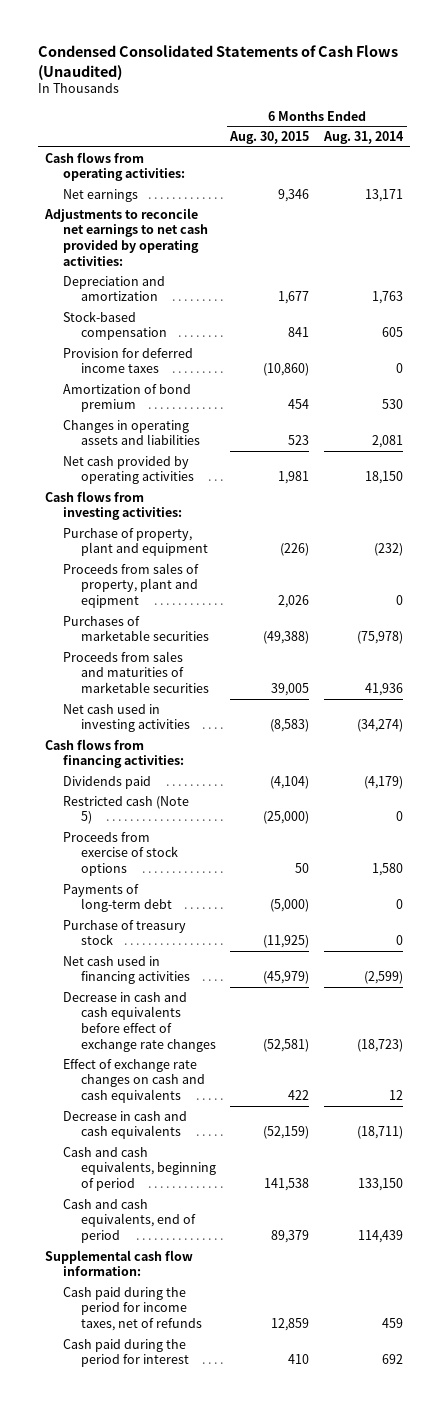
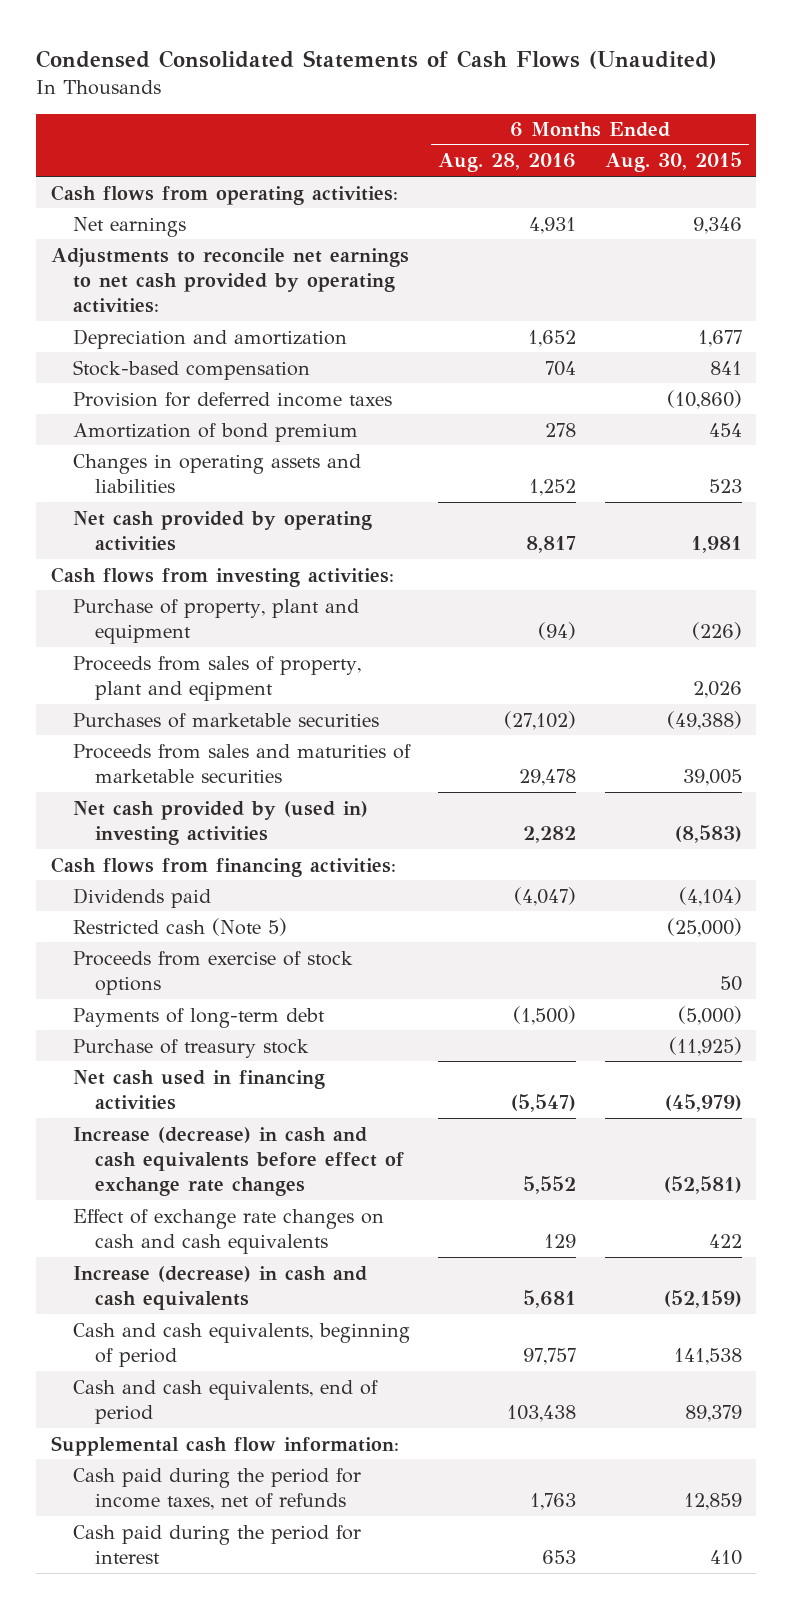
[322,131,404,145] Aug. 31, 2014 -> none
none -> [438,153,577,173] Aug. 28, 2016
[62,703,191,733] Net cash used in investing activities -> [72,800,368,845] Net cash provided by (used in) investing activities
[62,991,217,1052] Decrease in cash and cash equivalents before effect of exchange rate changes -> [72,1126,404,1197] Increase (decrease) in cash and cash equivalents before effect of exchange rate changes
[62,1110,187,1140] Decrease in cash and cash equivalents -> [72,1265,367,1310] Increase (decrease) in cash and cash equivalents

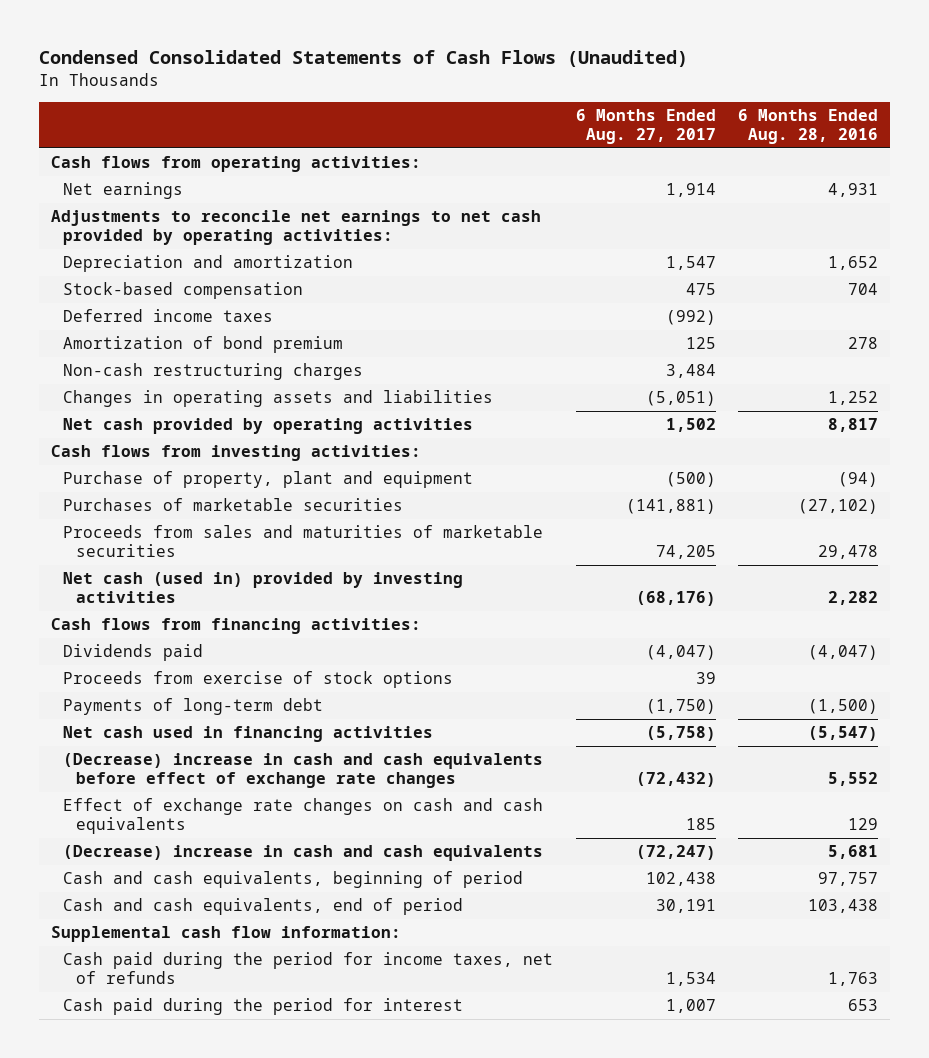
[604,152,742,173] Aug. 30, 2015 -> none
none -> [575,109,716,144] 6 Months Ended Aug. 27, 2017
[72,391,392,407] Provision for deferred income taxes -> [63,309,274,323] Deferred income taxes
none -> [63,363,364,381] Non-cash restructuring charges
[72,655,361,701] Proceeds from sales of property, plant and eqipment -> none
[72,800,368,845] Net cash provided by (used in) investing activities -> [63,572,464,604] Net cash (used in) provided by investing activities
[72,917,287,936] Restricted cash (Note 5) -> none
[72,1038,309,1058] Purchase of treasury stock -> none
[72,1126,404,1197] Increase (decrease) in cash and cash equivalents before effect of exchange rate changes -> [63,753,544,789] (Decrease) increase in cash and cash equivalents before effect of exchange rate changes
[72,1265,367,1310] Increase (decrease) in cash and cash equivalents -> [63,845,544,862] (Decrease) increase in cash and cash equivalents

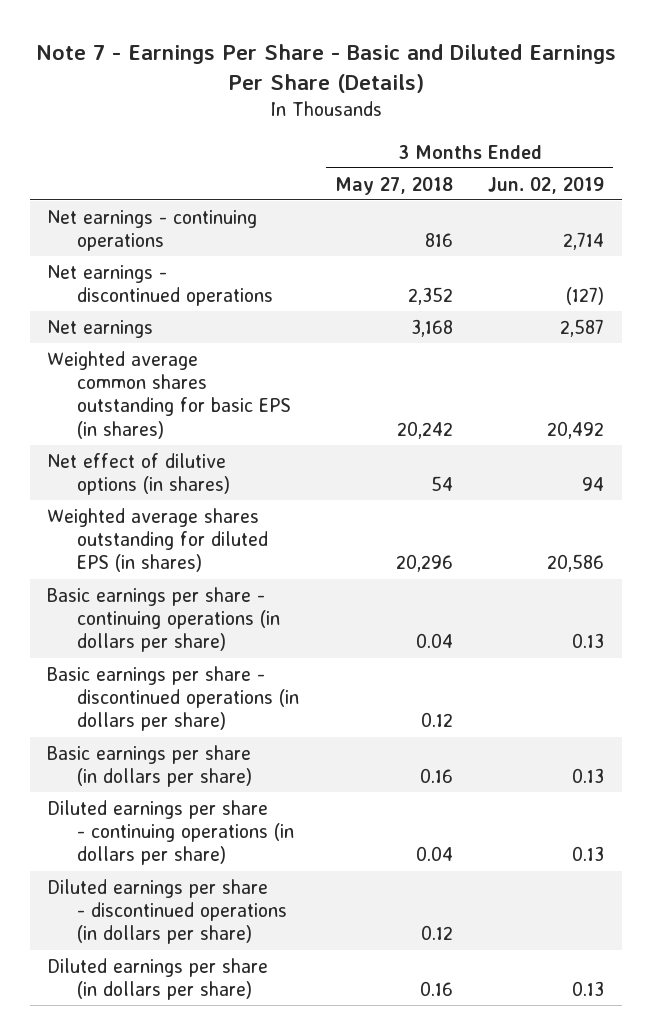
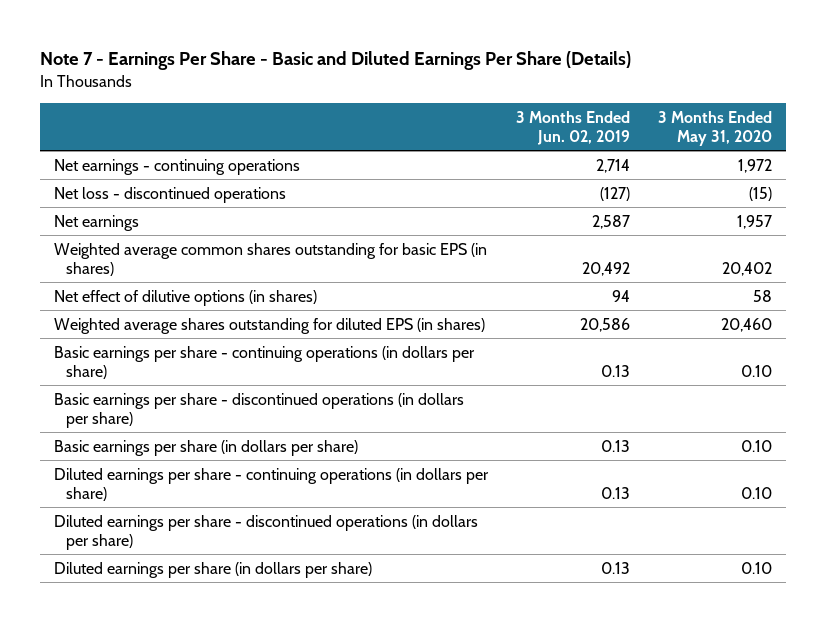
[334,176,453,195] May 27, 2018 -> none
none -> [657,110,772,147] 3 Months Ended May 31, 2020
[47,264,274,306] Net earnings - discontinued operations -> [54,186,287,203] Net loss - discontinued operations

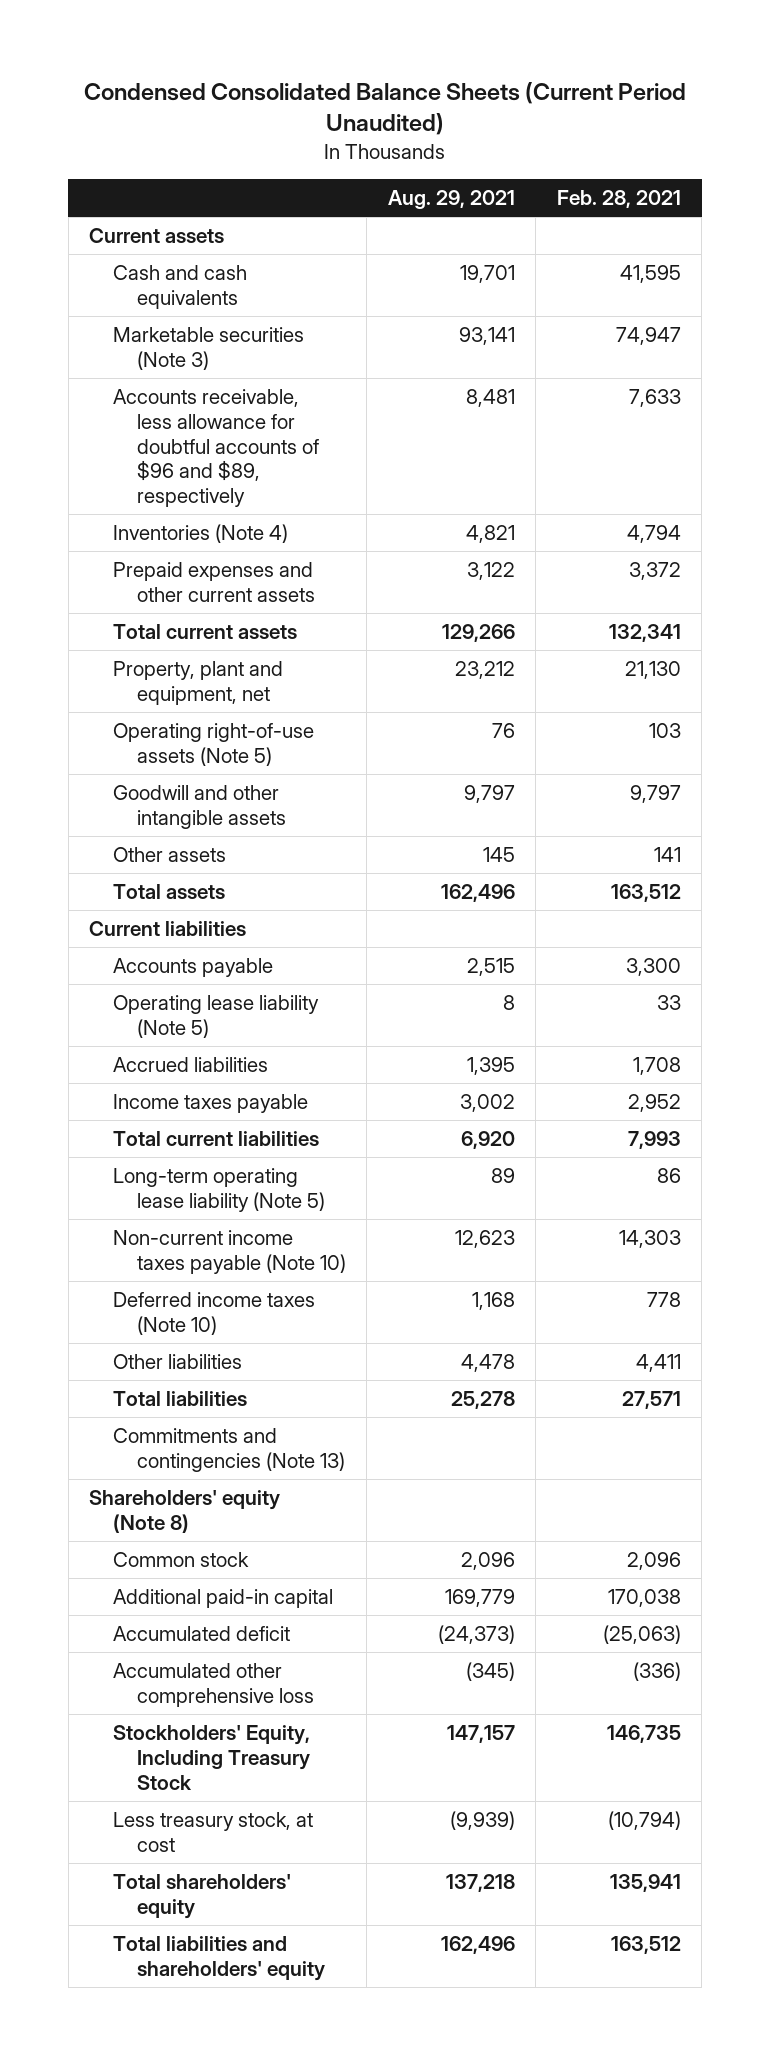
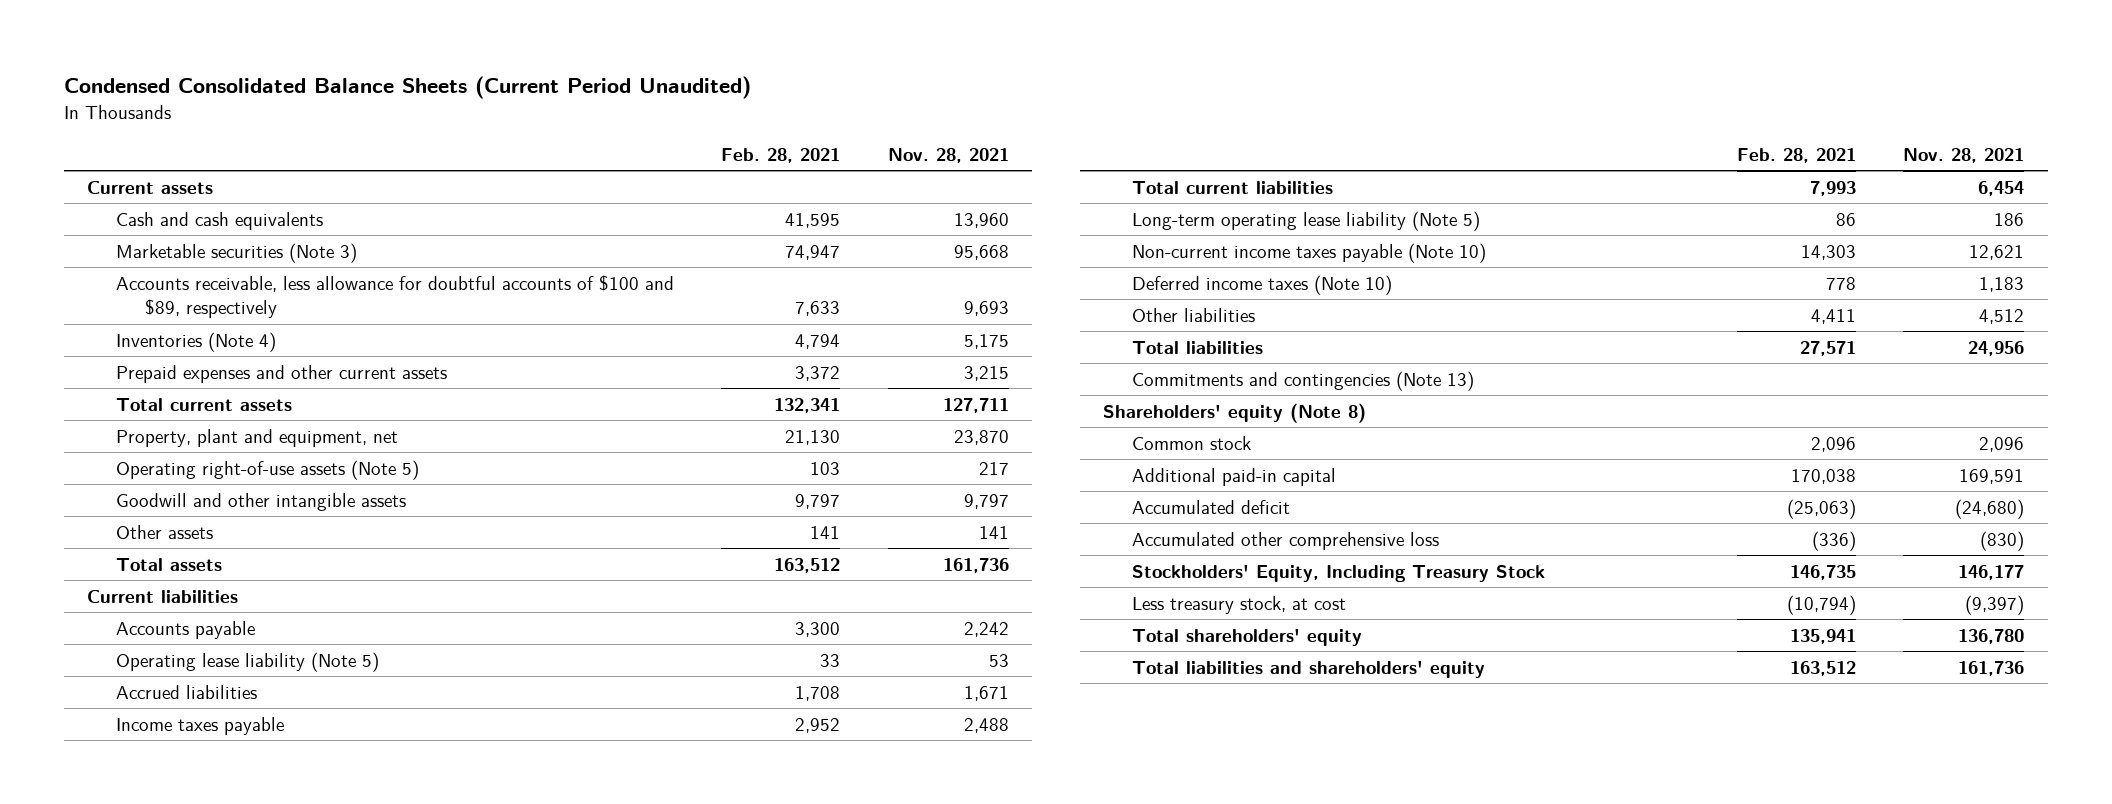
[387,190,515,210] Aug. 29, 2021 -> none
none -> [887,147,1009,163] Nov. 28, 2021
[113,388,319,508] Accounts receivable, less allowance for doubtful accounts of $96 and $89, respectively -> [116,274,675,319] Accounts receivable, less allowance for doubtful accounts of $100 and $89, respectively

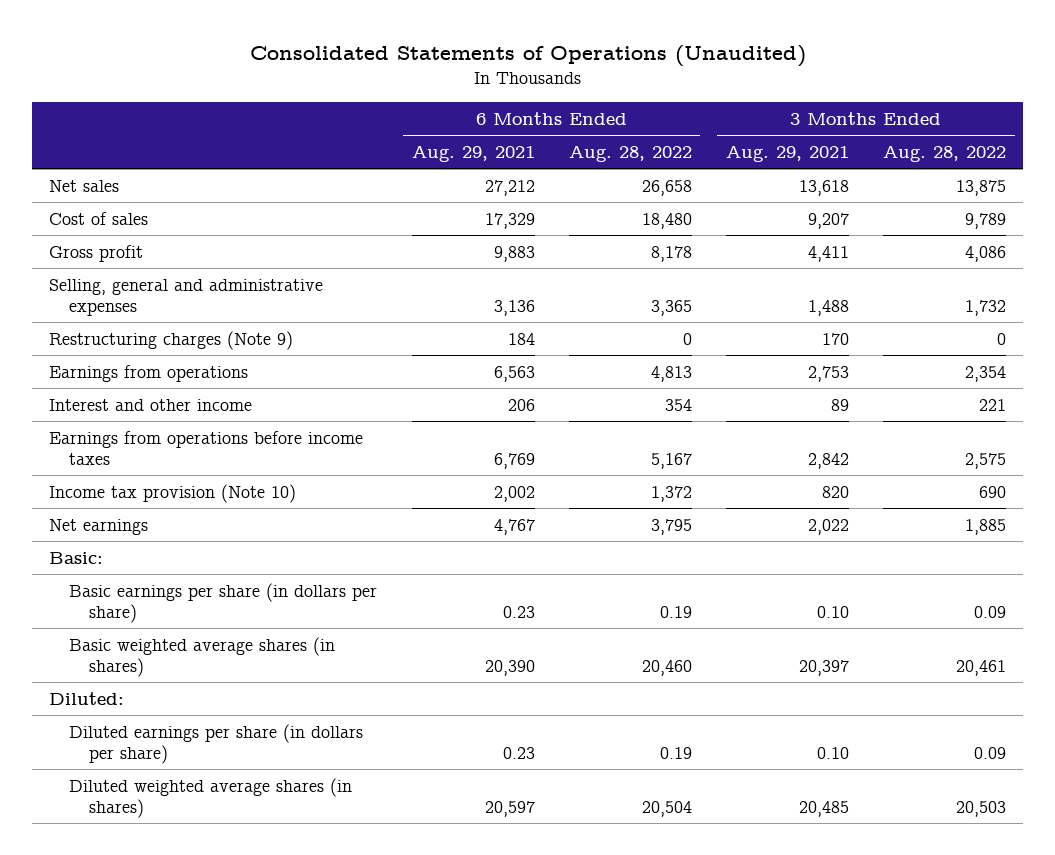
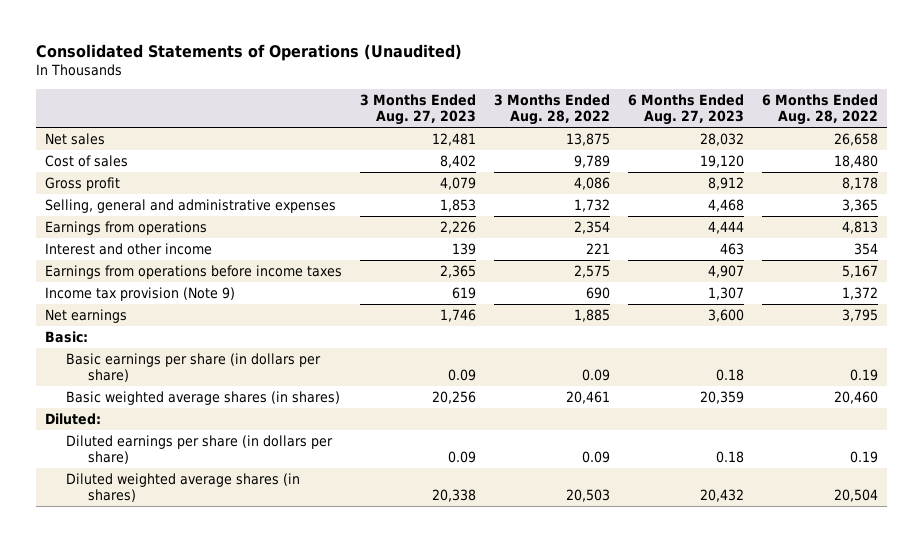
[411,146,535,163] Aug. 29, 2021 -> none
[725,146,849,163] Aug. 29, 2021 -> none
none -> [359,93,476,126] 3 Months Ended Aug. 27, 2023
none -> [627,93,744,126] 6 Months Ended Aug. 27, 2023
[49,330,294,350] Restructuring charges (Note 9) -> none
[49,483,297,503] Income tax provision (Note 10) -> [44,286,235,301] Income tax provision (Note 9)

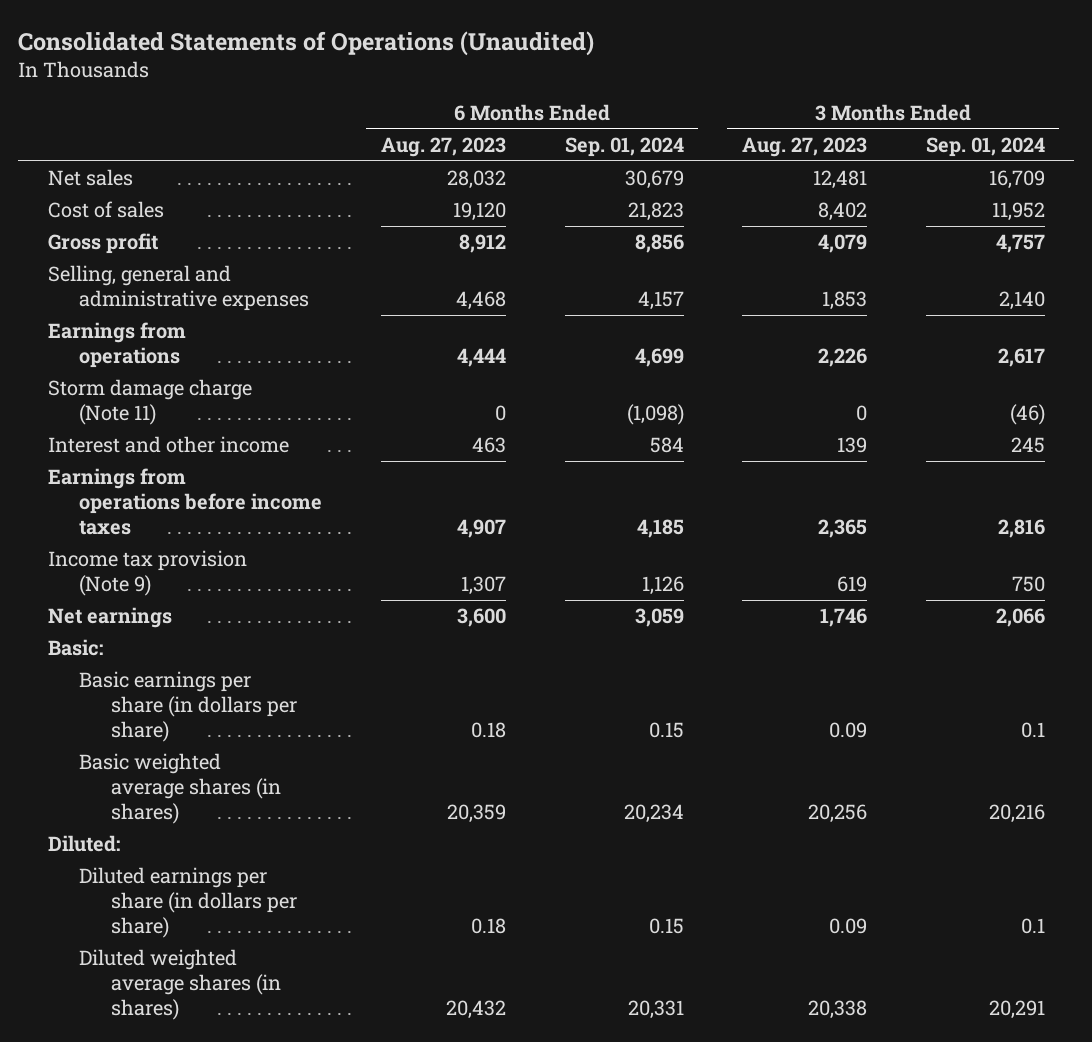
[493,93,610,126] 3 Months Ended Aug. 28, 2022 -> none
[761,93,878,126] 6 Months Ended Aug. 28, 2022 -> none
none -> [564,137,684,158] Sep. 01, 2024
none -> [925,137,1045,158] Sep. 01, 2024
none -> [47,379,252,426] Storm damage charge (Note 11)

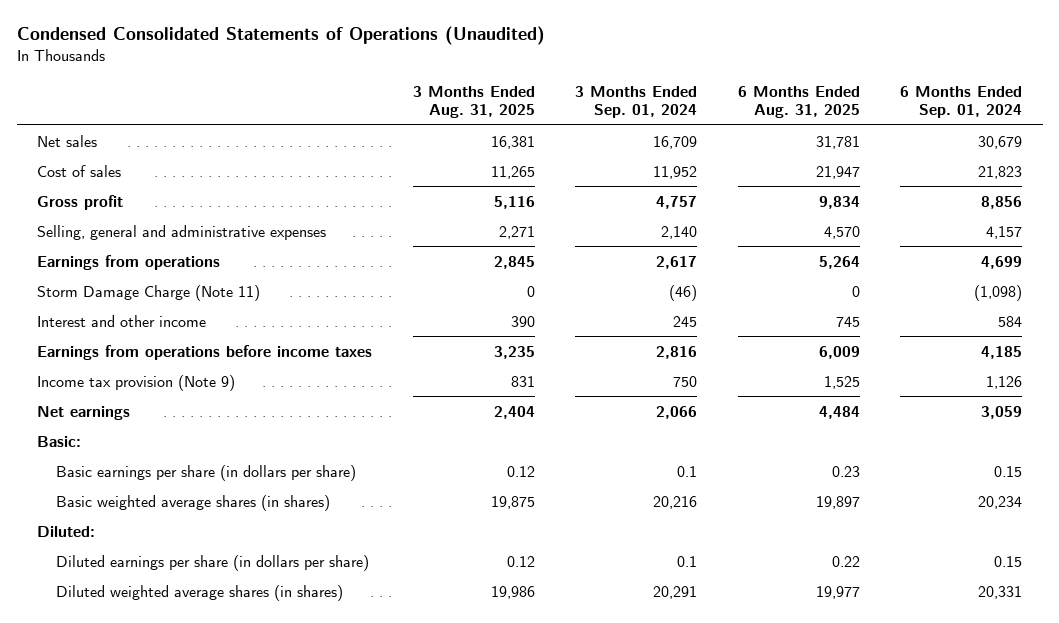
[18,30,595,56] Consolidated Statements of Operations (Unaudited) -> [16,26,545,46] Condensed Consolidated Statements of Operations (Unaudited)
[381,137,507,158] Aug. 27, 2023 -> none
[742,137,868,158] Aug. 27, 2023 -> none
none -> [412,85,535,119] 3 Months Ended Aug. 31, 2025
none -> [737,85,860,119] 6 Months Ended Aug. 31, 2025
[47,379,252,426] Storm damage charge (Note 11) -> [36,284,260,301] Storm Damage Charge (Note 11)

